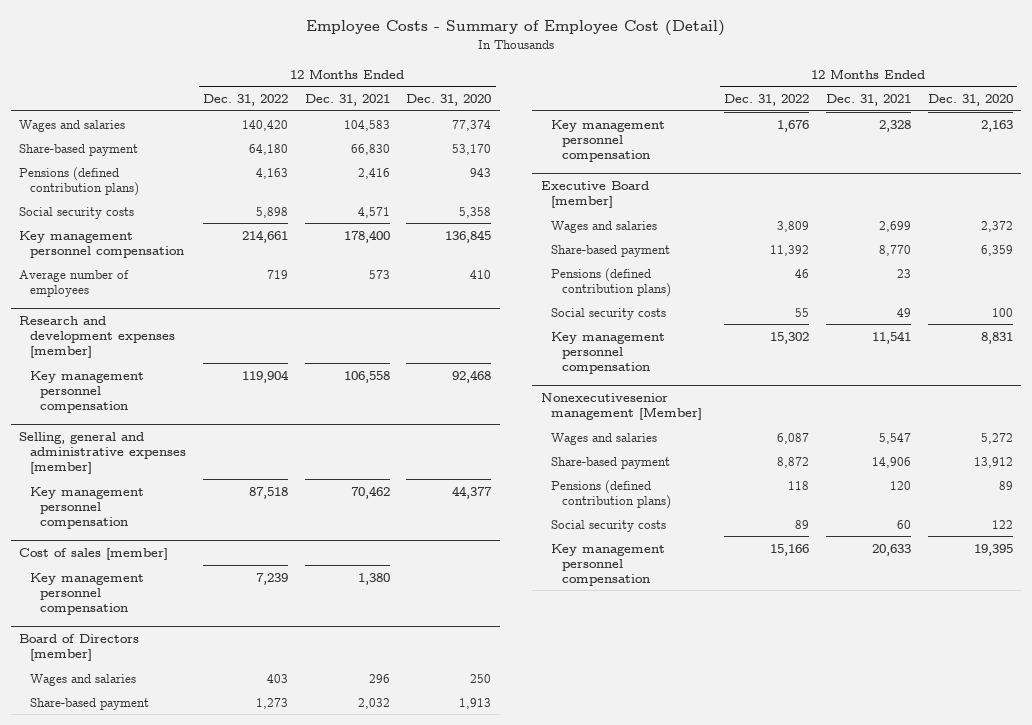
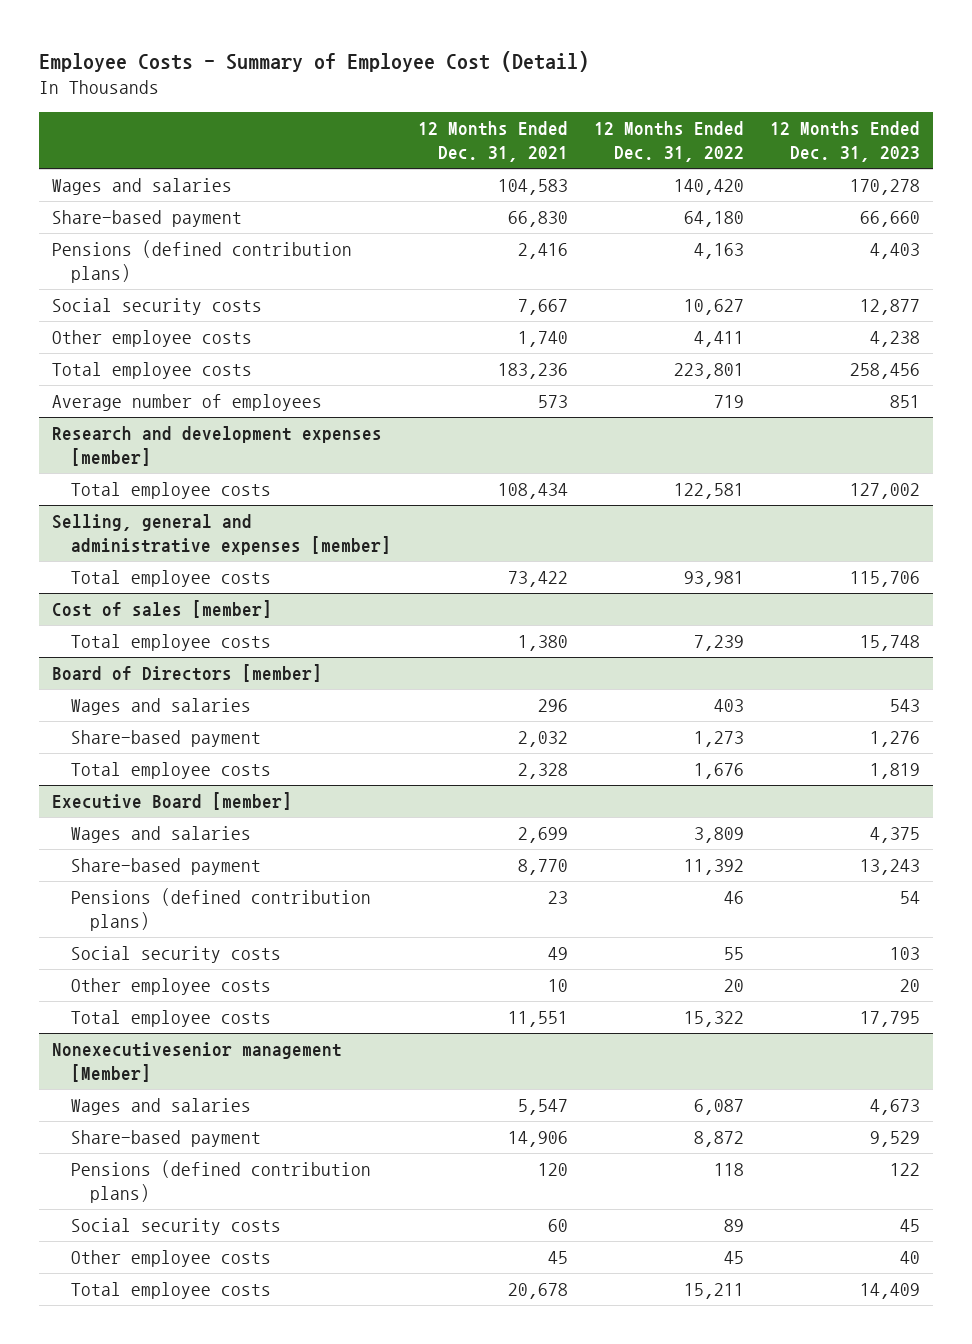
[406,93,492,106] Dec. 31, 2020 -> none
none -> [770,121,921,163] 12 Months Ended Dec. 31, 2023
[19,230,184,258] Key management personnel compensation -> none
[255,206,288,218] 5,898 -> [683,299,744,316] 10,627
[357,206,390,218] 4,571 -> [517,299,568,316] 7,667
none -> [52,330,253,348] Other employee costs
none -> [52,362,253,380] Total employee costs
[29,370,144,413] Key management personnel compensation -> none
none -> [71,482,272,500] Total employee costs
[29,486,144,529] Key management personnel compensation -> none
none -> [71,570,272,588] Total employee costs
[29,572,144,615] Key management personnel compensation -> [71,634,272,652] Total employee costs
[551,119,666,162] Key management personnel compensation -> [71,762,272,780] Total employee costs
[551,331,666,374] Key management personnel compensation -> none
none -> [71,978,272,996] Other employee costs
none -> [71,1010,272,1028] Total employee costs
[551,543,666,586] Key management personnel compensation -> none
none -> [71,1250,272,1268] Other employee costs
none -> [71,1282,272,1300] Total employee costs

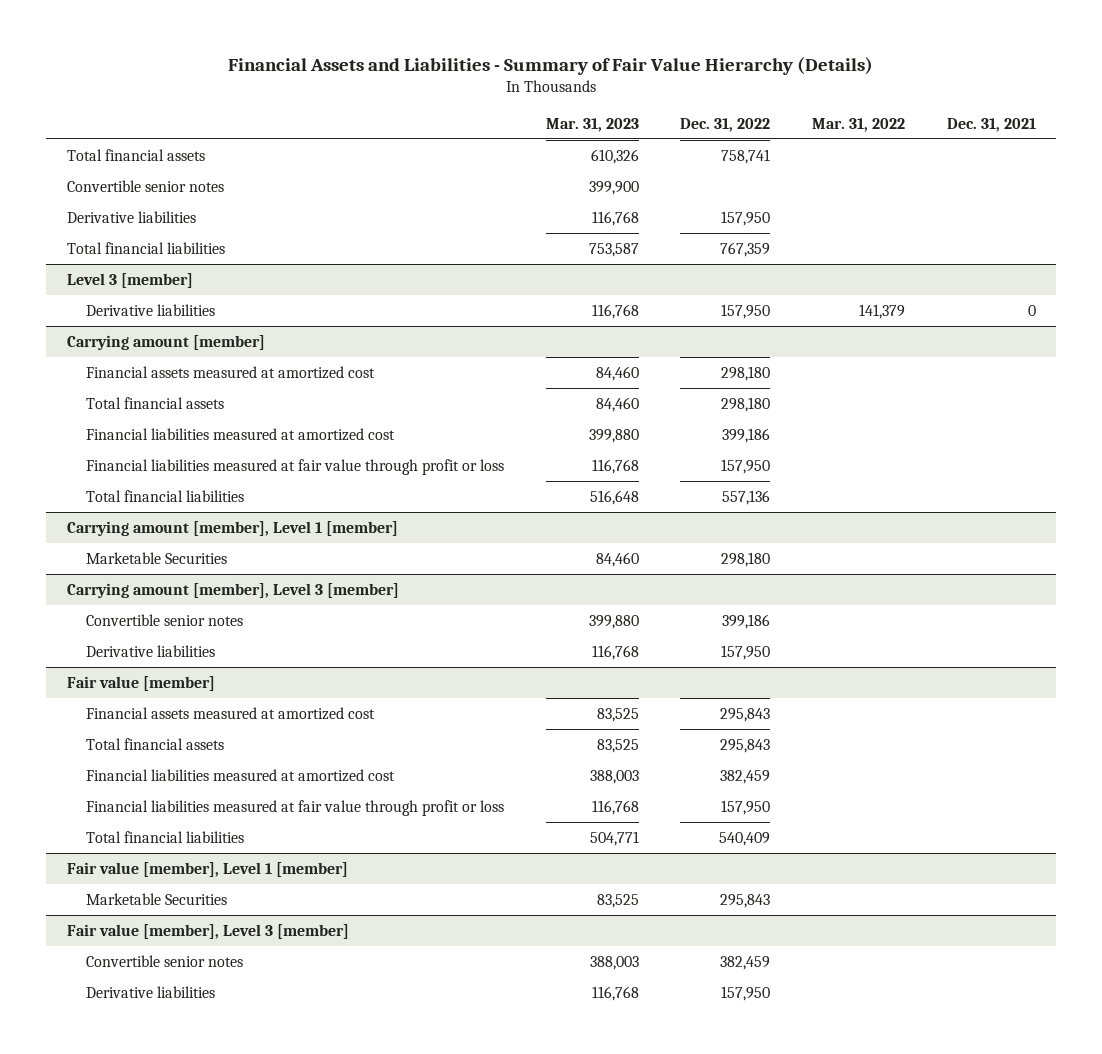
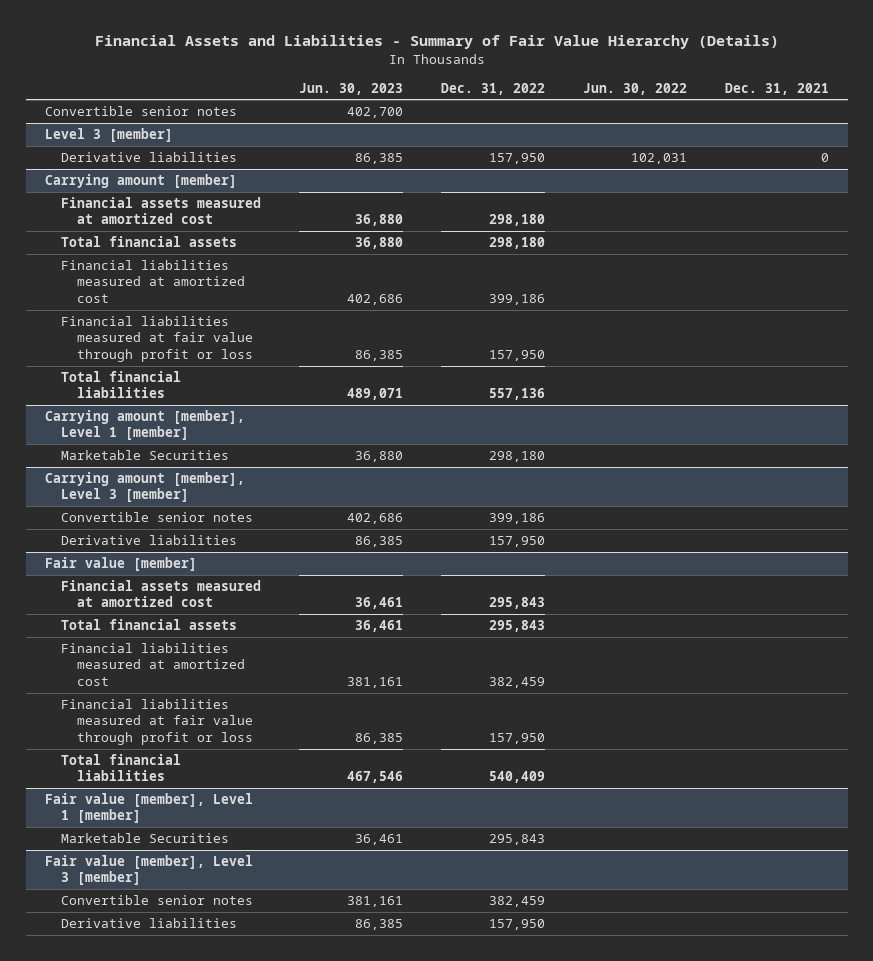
[545,118,639,133] Mar. 31, 2023 -> none
[811,118,905,133] Mar. 31, 2022 -> none
none -> [298,82,403,95] Jun. 30, 2023
none -> [582,82,687,95] Jun. 30, 2022
[66,148,205,161] Total financial assets -> none
[66,210,196,223] Derivative liabilities -> none
[66,241,225,254] Total financial liabilities -> none

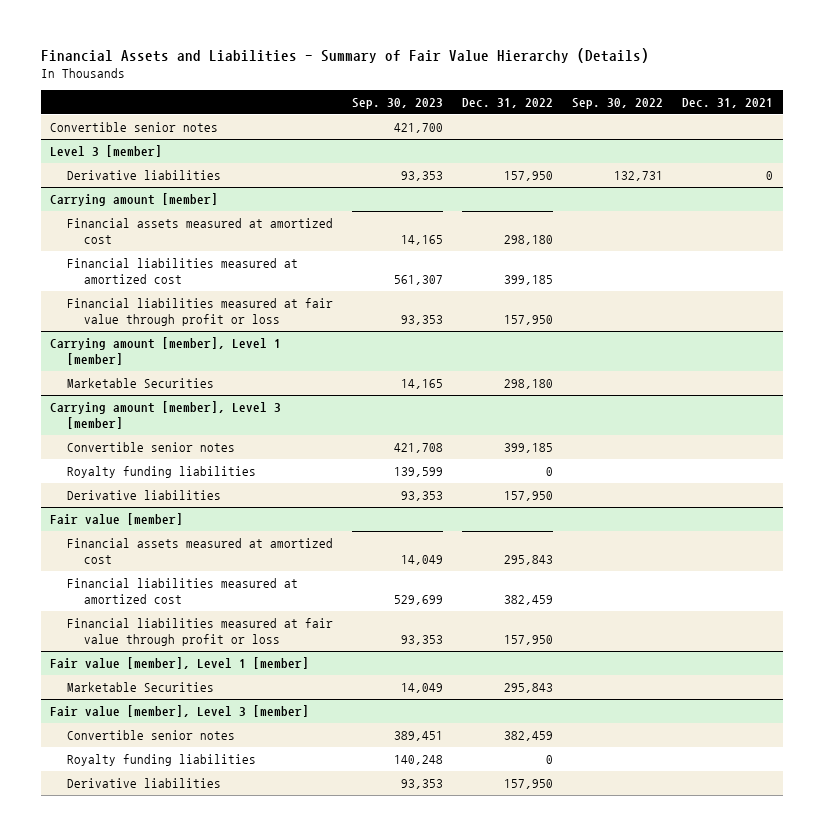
[298,82,403,95] Jun. 30, 2023 -> none
[582,82,687,95] Jun. 30, 2022 -> none
none -> [351,98,443,110] Sep. 30, 2023
none -> [572,98,664,110] Sep. 30, 2022
[60,235,237,247] Total financial assets -> none
[488,294,545,306] 399,186 -> [504,274,554,285] 399,185
[60,370,181,399] Total financial liabilities -> none
[488,512,545,524] 399,186 -> [504,443,554,454] 399,185
none -> [66,466,256,479] Royalty funding liabilities
[60,618,237,630] Total financial assets -> none
[60,753,181,782] Total financial liabilities -> none
none -> [66,754,256,767] Royalty funding liabilities

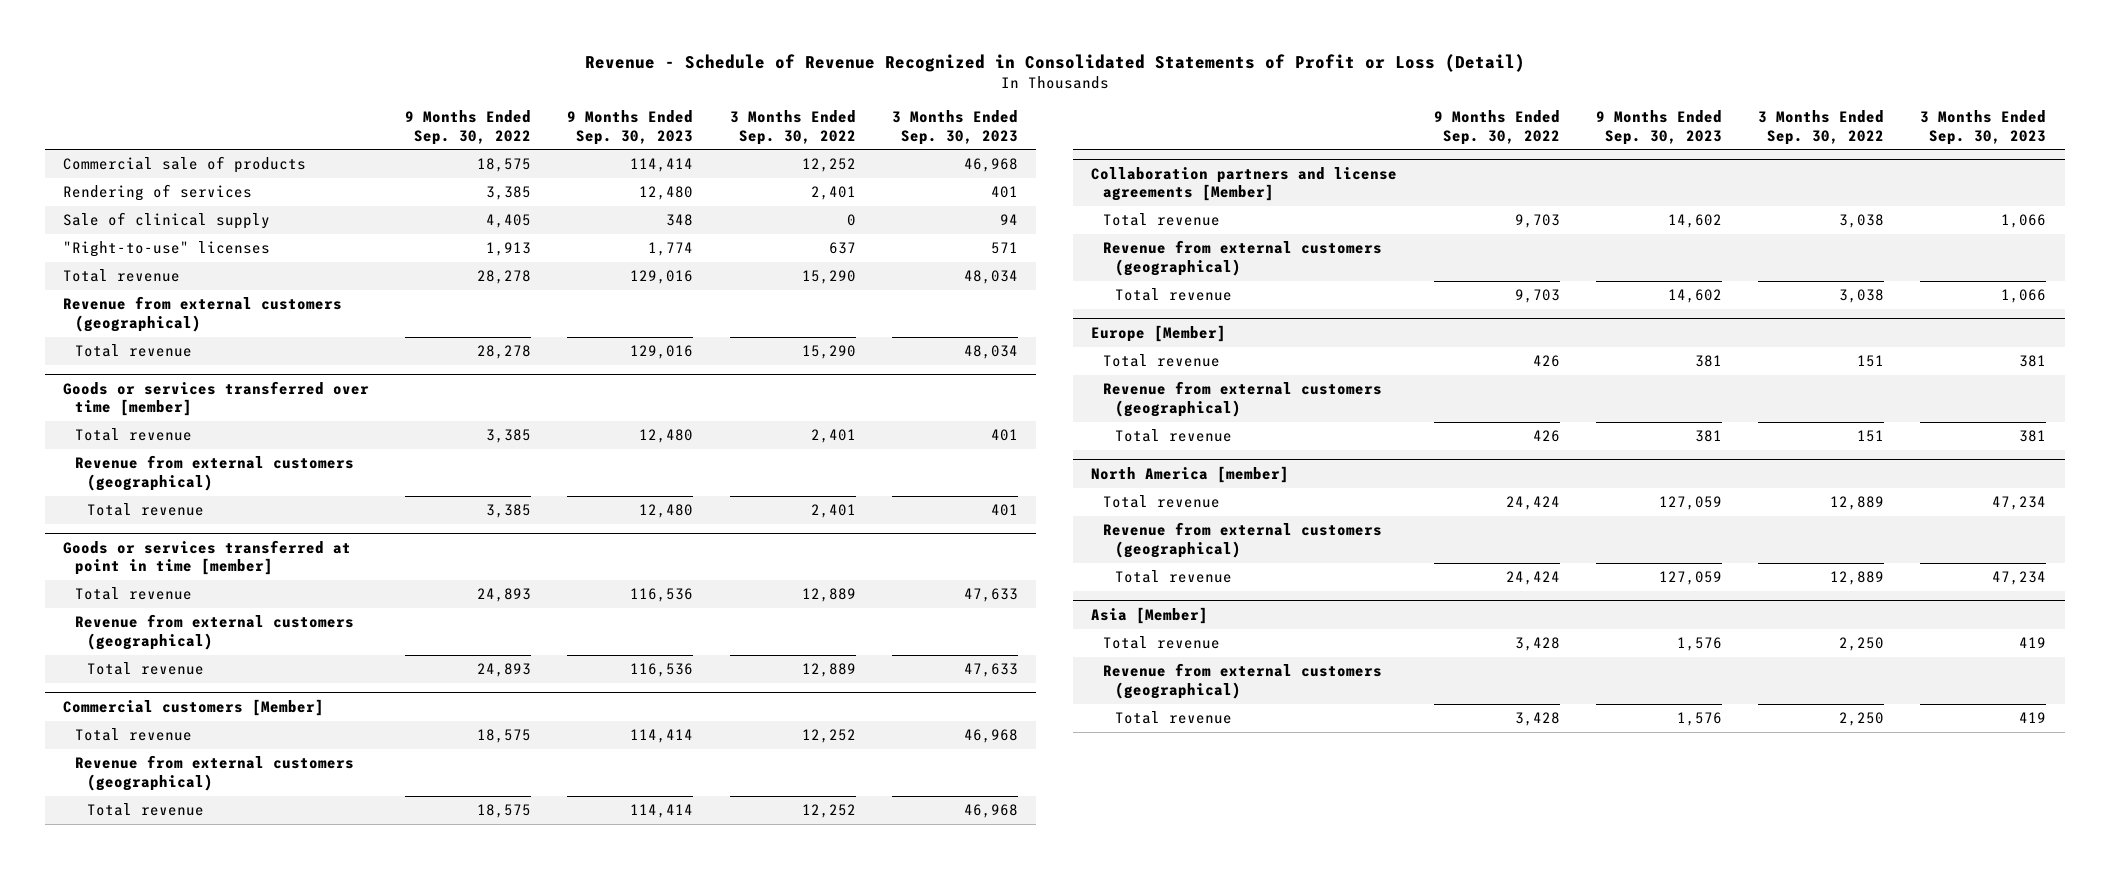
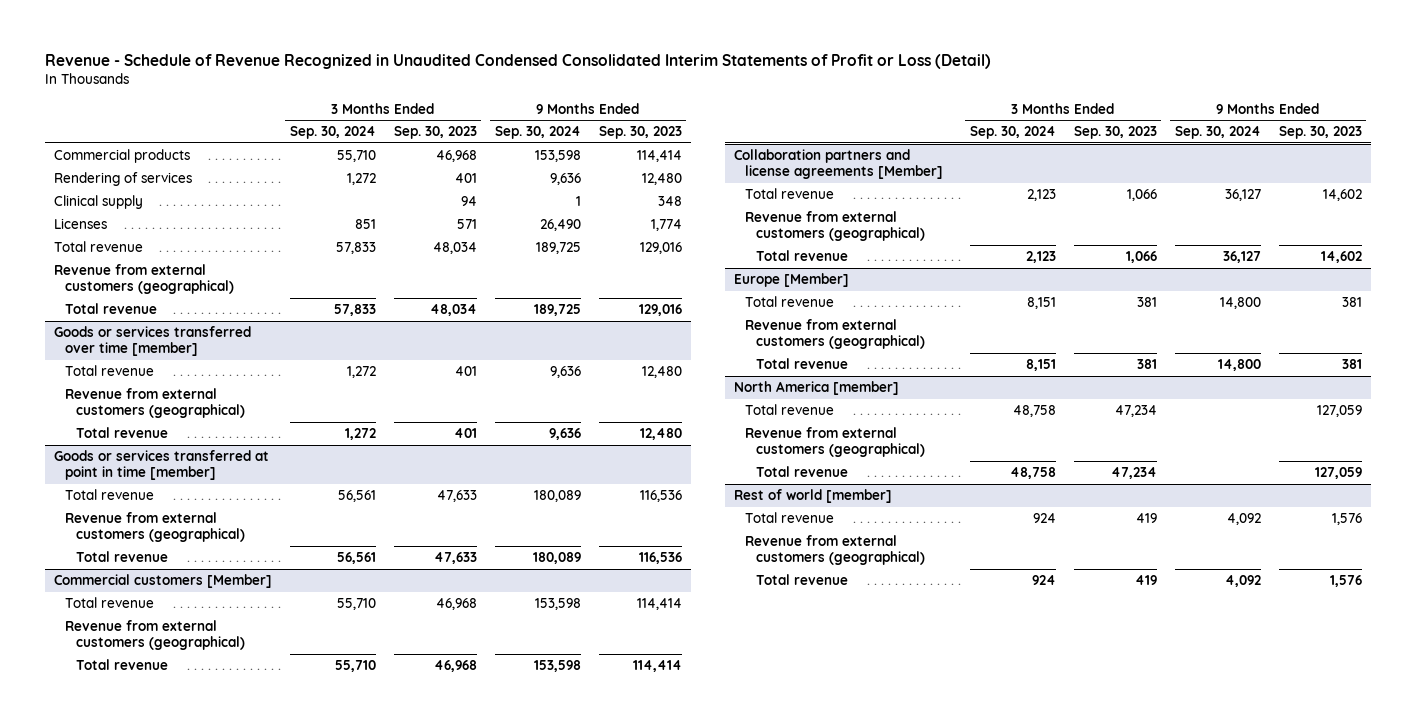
[584,53,1525,72] Revenue - Schedule of Revenue Recognized in Consolidated Statements of Profit or Loss (Detail) -> [44,53,991,69] Revenue - Schedule of Revenue Recognized in Unaudited Condensed Consolidated Interim Statements of Profit or Loss (Detail)
[405,109,532,145] 9 Months Ended Sep. 30, 2022 -> none
[729,109,856,145] 3 Months Ended Sep. 30, 2022 -> none
none -> [289,126,376,140] Sep. 30, 2024
none -> [494,126,581,140] Sep. 30, 2024
[62,156,306,174] Commercial sale of products -> [53,149,190,164] Commercial products
[62,212,270,230] Sale of clinical supply -> [53,195,143,210] Clinical supply
[62,241,270,258] "Right-to-use" licenses -> [53,218,107,230] Licenses
[1091,606,1209,624] Asia [Member] -> none
none -> [733,489,892,504] Rest of world [member]

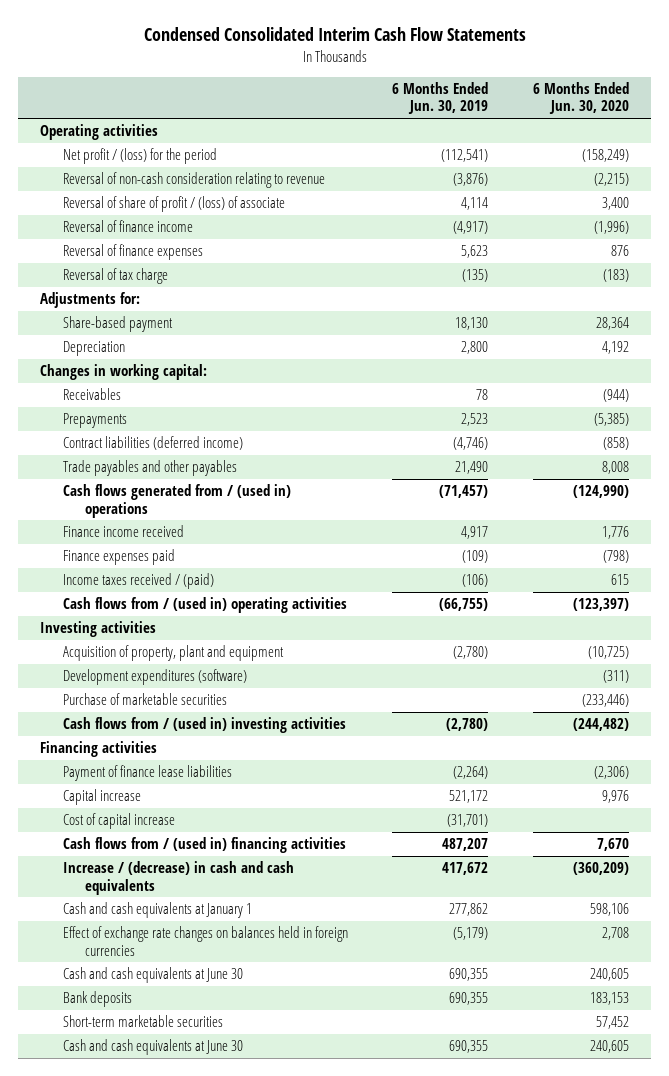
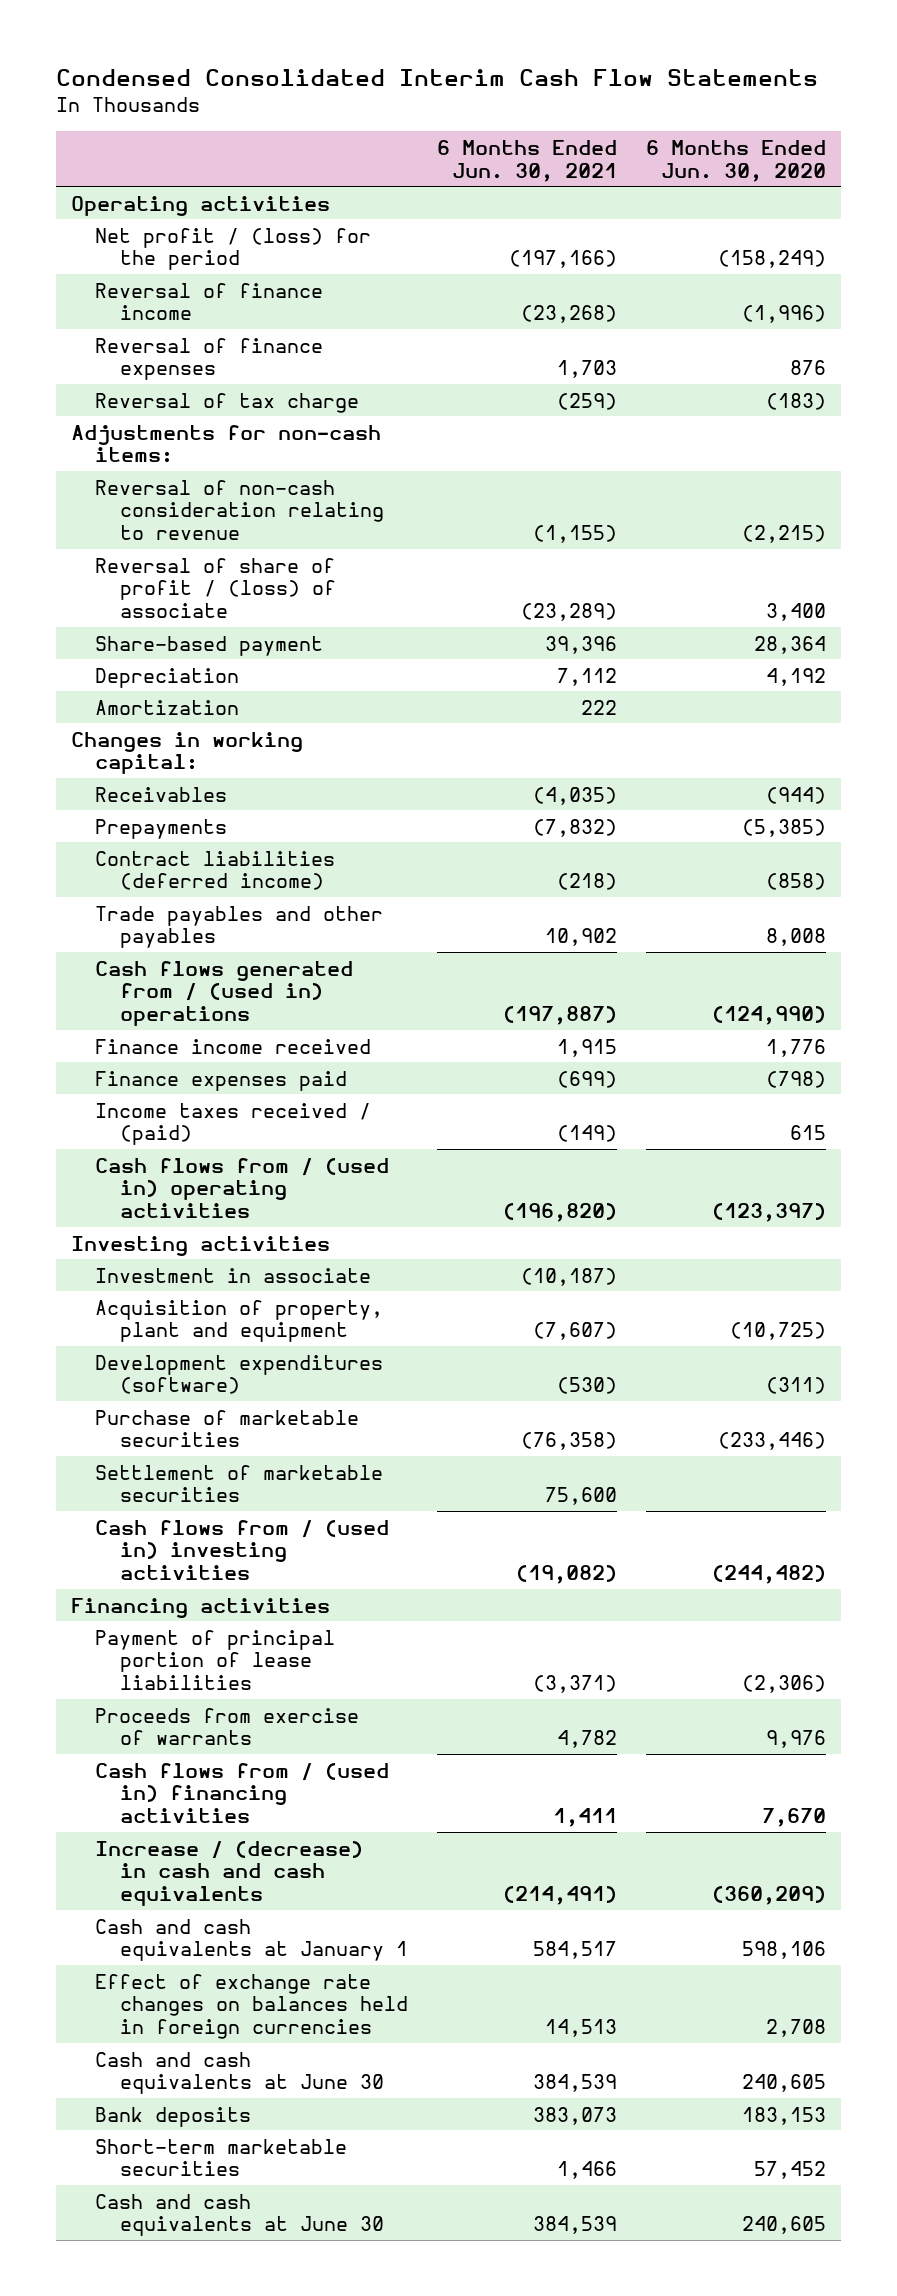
[392,81,489,115] 6 Months Ended Jun. 30, 2019 -> none
none -> [437,139,618,182] 6 Months Ended Jun. 30, 2021
[40,292,141,309] Adjustments for: -> [70,424,381,464] Adjustments for non-cash items:
[62,172,325,189] Reversal of non-cash consideration relating to revenue -> [95,479,385,540] Reversal of non-cash consideration relating to revenue
[62,196,285,213] Reversal of share of profit / (loss) of associate -> [95,557,337,618] Reversal of share of profit / (loss) of associate
none -> [95,699,240,715] Amortization
none -> [95,1267,372,1283] Investment in associate
none -> [95,1464,384,1503] Settlement of marketable securities
[62,813,175,830] Cost of capital increase -> none
[62,765,232,782] Payment of finance lease liabilities -> [95,1629,336,1690] Payment of principal portion of lease liabilities
[62,789,141,806] Capital increase -> [95,1707,360,1746] Proceeds from exercise of warrants

